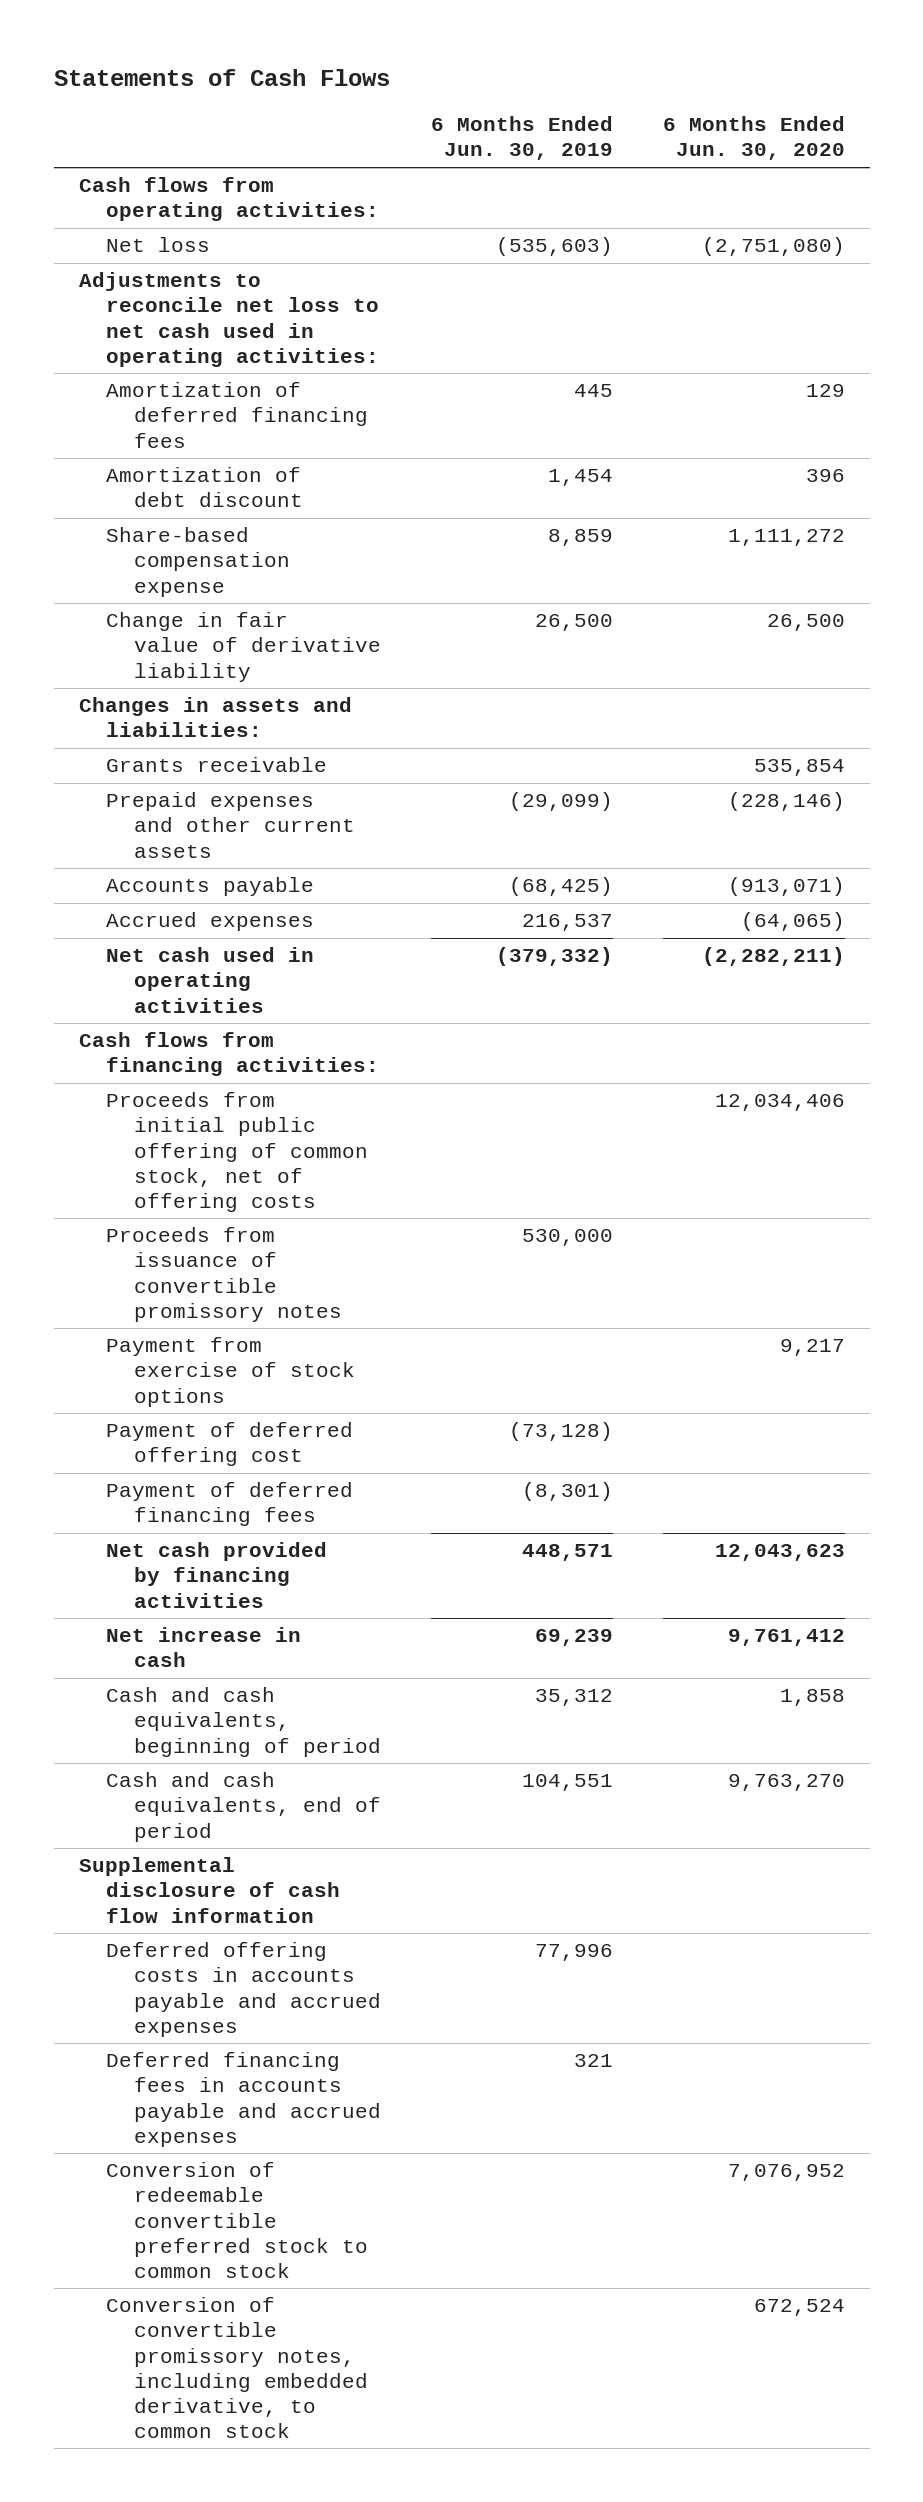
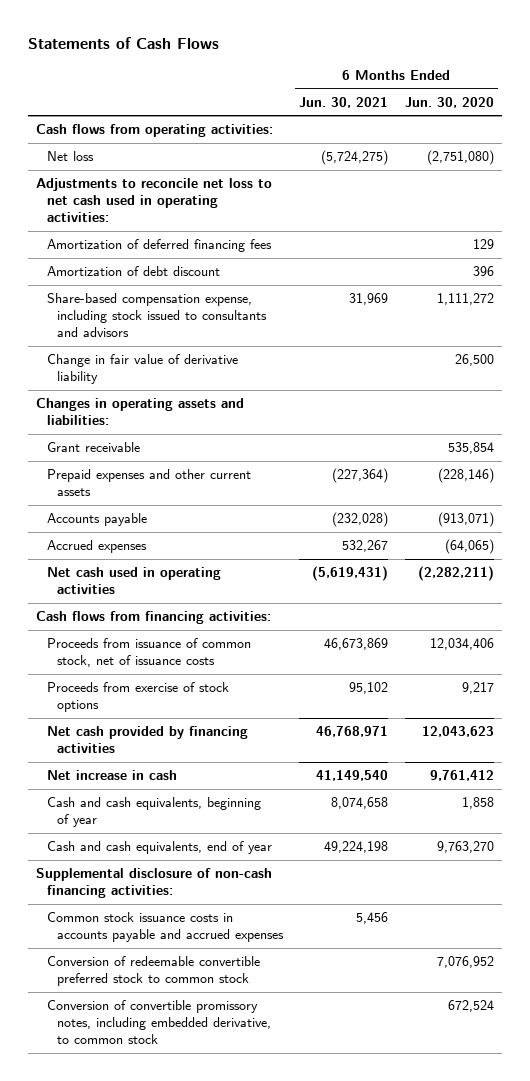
[430,116,613,161] 6 Months Ended Jun. 30, 2019 -> none
none -> [299,96,389,108] Jun. 30, 2021
[106,527,290,597] Share-based compensation expense -> [46,292,267,337] Share-based compensation expense, including stock issued to consultants and advisors
[78,697,352,738] Changes in assets and liabilities: -> [36,397,245,425] Changes in operating assets and liabilities:
[106,757,328,773] Grants receivable -> [46,441,140,452] Grant receivable
[106,1227,342,1322] Proceeds from issuance of convertible promissory notes -> none
[106,1422,354,1467] Payment of deferred offering cost -> none
[106,1482,354,1527] Payment of deferred financing fees -> none
[106,1092,368,1212] Proceeds from initial public offering of common stock, net of offering costs -> [46,637,251,667] Proceeds from issuance of common stock, net of issuance costs
[106,1337,355,1407] Payment from exercise of stock options -> [46,681,229,712] Proceeds from exercise of stock options
[106,2052,381,2147] Deferred financing fees in accounts payable and accrued expenses -> none
[106,1687,381,1757] Cash and cash equivalents, beginning of period -> [46,796,261,827] Cash and cash equivalents, beginning of year
[106,1772,381,1842] Cash and cash equivalents, end of period -> [46,840,272,854] Cash and cash equivalents, end of year
[78,1857,341,1923] Supplemental disclosure of cash flow information -> [36,867,273,898] Supplemental disclosure of non-cash financing activities:
[106,1942,381,2037] Deferred offering costs in accounts payable and accrued expenses -> [46,911,284,942] Common stock issuance costs in accounts payable and accrued expenses

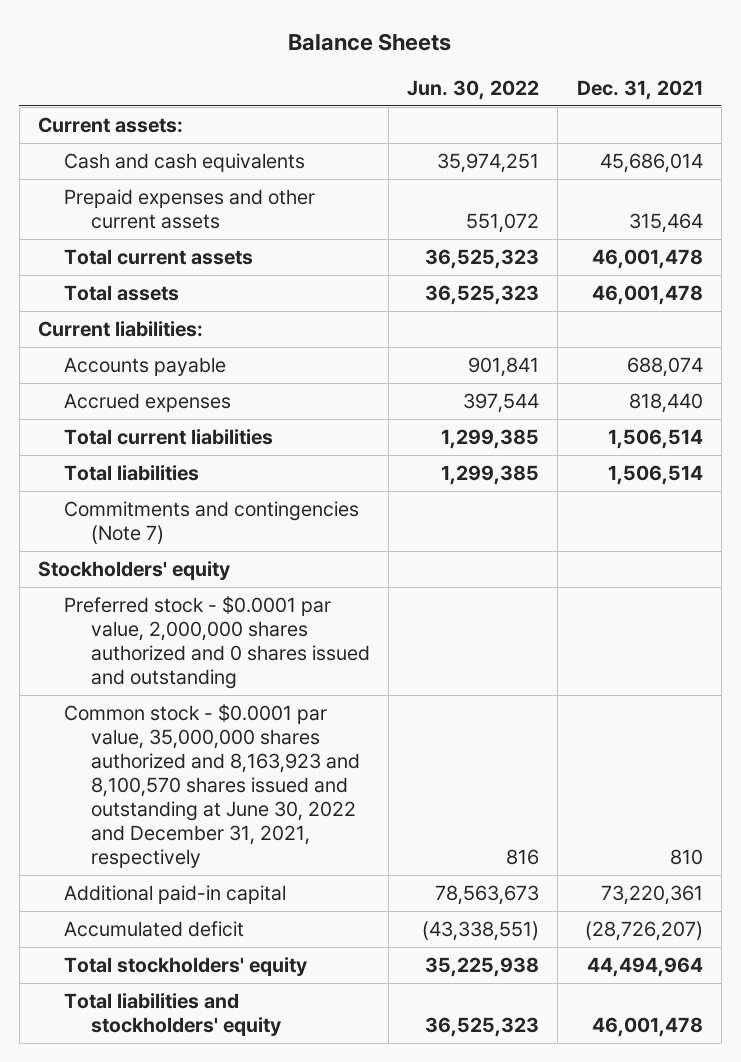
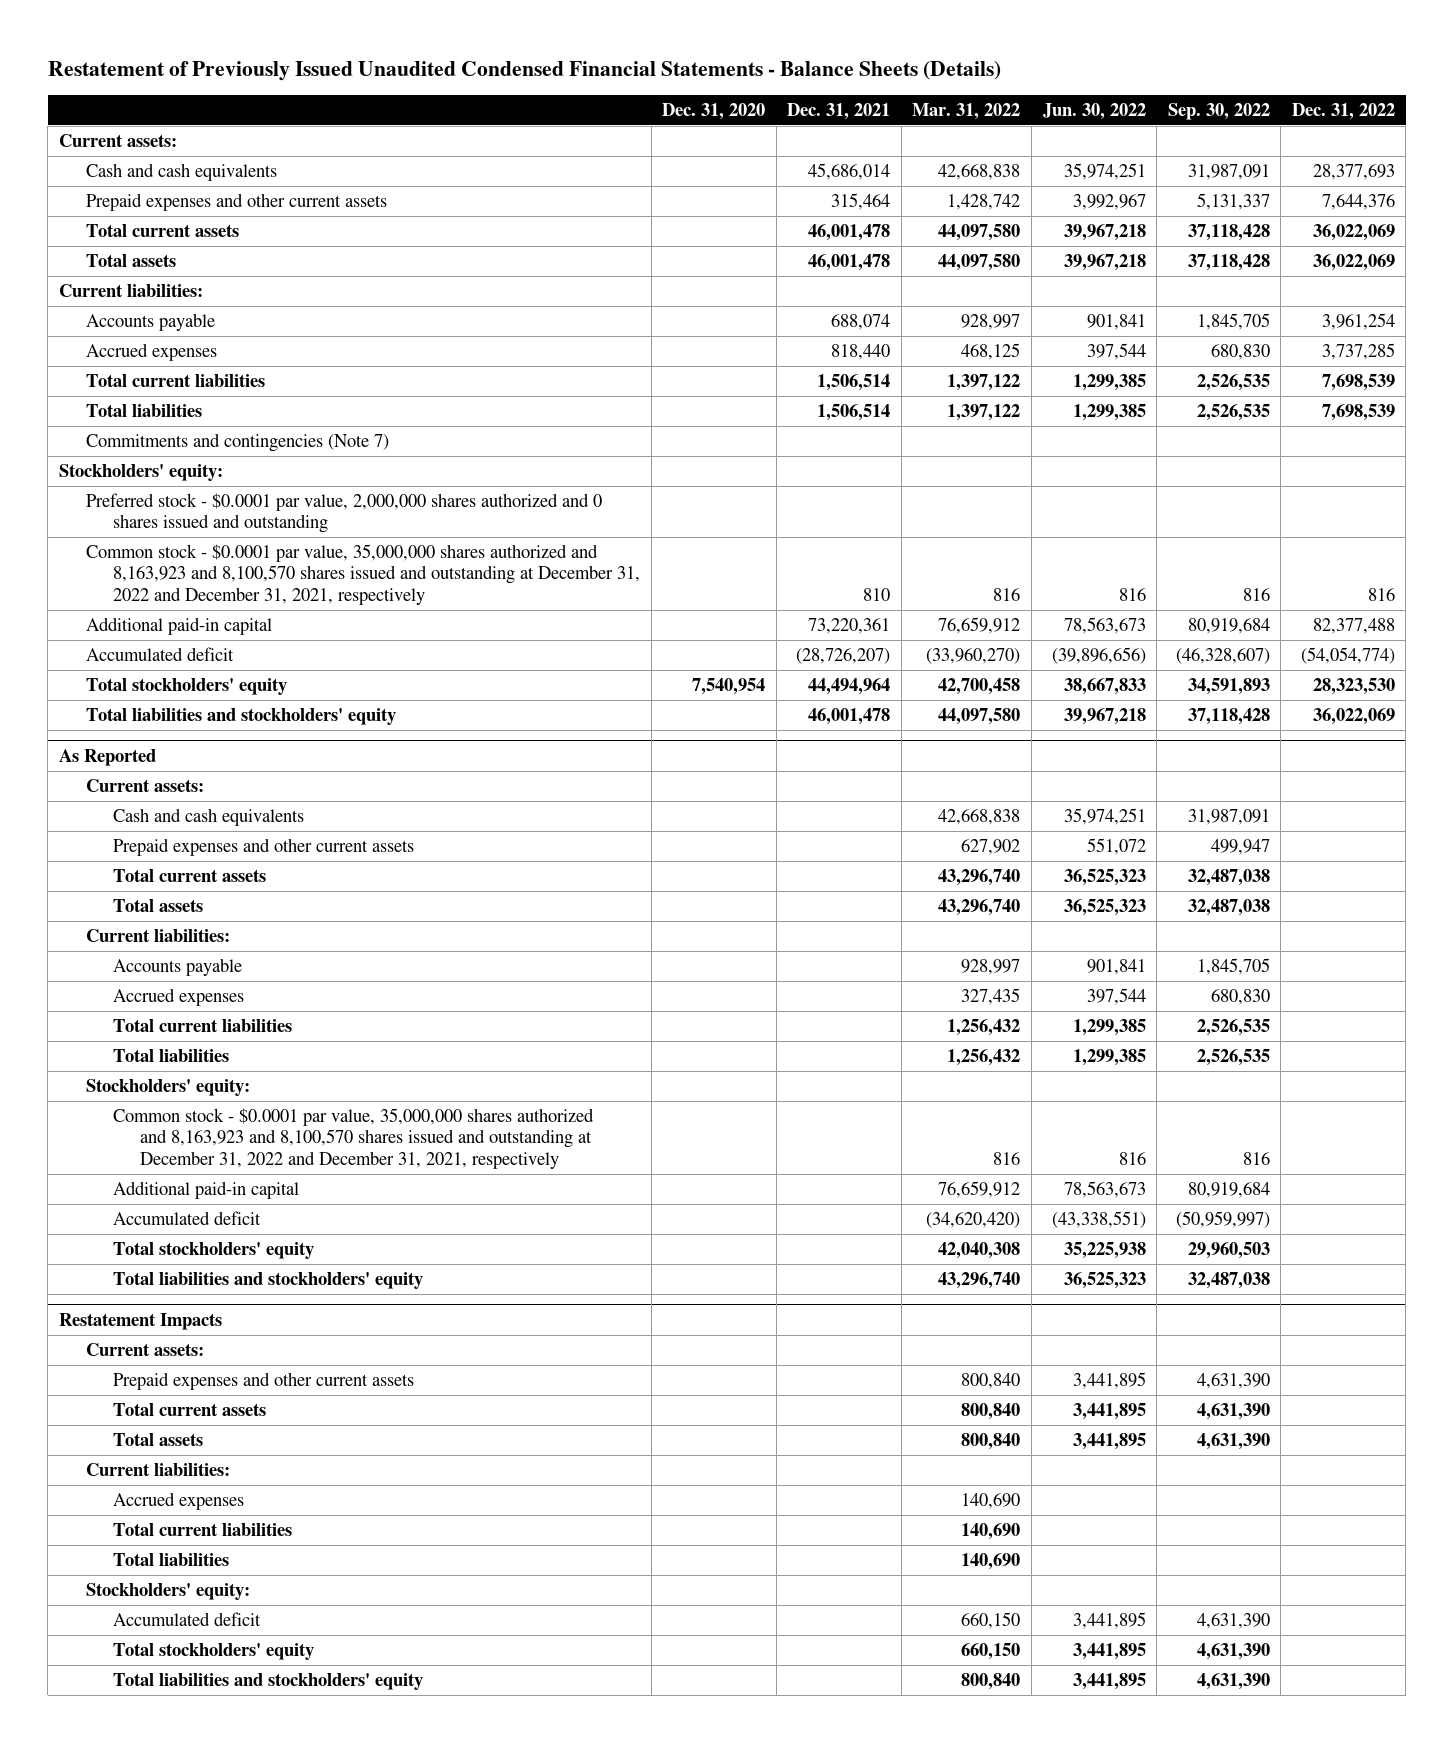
[288,33,452,52] Balance Sheets -> [47,61,1001,82] Restatement of Previously Issued Unaudited Condensed Financial Statements - Balance Sheets (Details)
none -> [662,102,766,120] Dec. 31, 2020
none -> [912,102,1021,120] Mar. 31, 2022
none -> [1167,102,1270,120] Sep. 30, 2022
none -> [1291,102,1395,120] Dec. 31, 2022
[466,212,540,233] 551,072 -> [1072,194,1146,211] 3,992,967
[425,248,540,269] 36,525,323 -> [1063,224,1146,242] 39,967,218
[425,284,540,305] 36,525,323 -> [1063,254,1146,272] 39,967,218
[38,560,231,580] Stockholders' equity -> [58,464,223,482] Stockholders' equity:
[64,703,360,868] Common stock - $0.0001 par value, 35,000,000 shares authorized and 8,163,923 and 8,100,570 shares issued and outstanding at June 30, 2022 and December 31, 2021, respectively -> [85,544,641,605] Common stock - $0.0001 par value, 35,000,000 shares authorized and 8,163,923 and 8,100,570 shares issued and outstanding at December 31, 2022 and December 31, 2021, respectively
[422,920,540,941] (43,338,551) -> [1051,647,1146,665] (39,896,656)
[425,956,540,977] 35,225,938 -> [1063,678,1146,696] 38,667,833
[425,1016,540,1037] 36,525,323 -> [1063,708,1146,726] 39,967,218
none -> [58,748,156,766] As Reported
none -> [85,779,204,793] Current assets:
none -> [113,808,305,827] Cash and cash equivalents
none -> [113,838,415,857] Prepaid expenses and other current assets
none -> [113,869,267,883] Total current assets
none -> [113,899,204,913] Total assets
none -> [85,929,230,943] Current liabilities:
none -> [113,958,243,977] Accounts payable
none -> [113,988,245,1007] Accrued expenses
none -> [113,1019,293,1033] Total current liabilities
none -> [113,1049,230,1063] Total liabilities
none -> [85,1079,250,1097] Stockholders' equity:
none -> [113,1108,595,1169] Common stock - $0.0001 par value, 35,000,000 shares authorized and 8,163,923 and 8,100,570 shares issued and outstanding at December 31, 2022 and December 31, 2021, respectively
none -> [113,1181,300,1200] Additional paid-in capital
none -> [113,1211,262,1226] Accumulated deficit
none -> [113,1242,315,1260] Total stockholders' equity
none -> [113,1272,424,1290] Total liabilities and stockholders' equity
none -> [58,1312,222,1330] Restatement Impacts
none -> [85,1343,204,1357] Current assets:
none -> [113,1372,415,1391] Prepaid expenses and other current assets
none -> [113,1403,267,1417] Total current assets
none -> [113,1433,204,1447] Total assets
none -> [85,1463,230,1477] Current liabilities:
none -> [113,1492,245,1511] Accrued expenses
none -> [113,1523,293,1537] Total current liabilities
none -> [113,1553,230,1567] Total liabilities
none -> [85,1583,250,1601] Stockholders' equity:
none -> [113,1612,262,1627] Accumulated deficit
none -> [113,1643,315,1661] Total stockholders' equity
none -> [113,1673,424,1691] Total liabilities and stockholders' equity

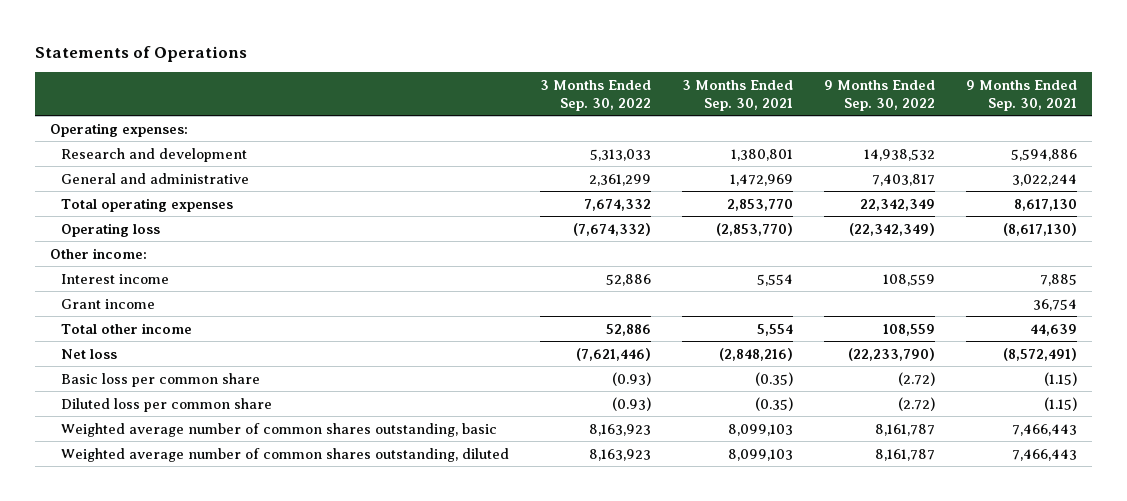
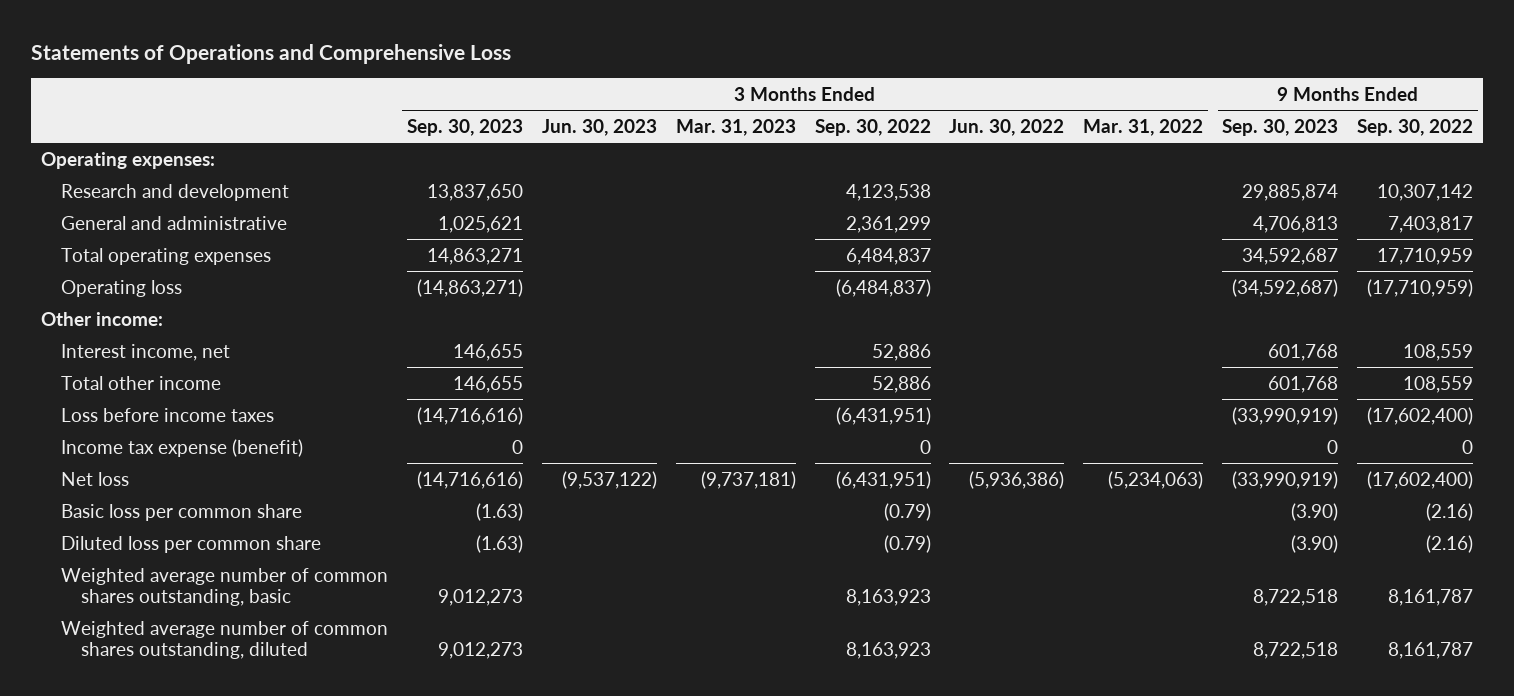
[35,45,248,62] Statements of Operations -> [31,43,512,64] Statements of Operations and Comprehensive Loss
[682,79,794,111] 3 Months Ended Sep. 30, 2021 -> none
[965,79,1077,111] 9 Months Ended Sep. 30, 2021 -> none
none -> [406,118,523,136] Sep. 30, 2023
none -> [541,118,657,136] Jun. 30, 2023
none -> [675,118,796,136] Mar. 31, 2023
none -> [949,118,1065,136] Jun. 30, 2022
none -> [1083,118,1204,136] Mar. 31, 2022
none -> [1222,118,1339,136] Sep. 30, 2023
[590,148,652,161] 5,313,033 -> [845,183,931,201] 4,123,538
[864,148,936,161] 14,938,532 -> [1377,183,1474,201] 10,307,142
[584,198,652,211] 7,674,332 -> [845,247,931,265] 6,484,837
[860,198,936,211] 22,342,349 -> [1377,247,1474,265] 17,710,959
[573,222,652,236] (7,674,332) -> [835,278,931,297] (6,484,837)
[849,222,936,236] (22,342,349) -> [1367,278,1474,297] (17,710,959)
[61,298,156,309] Grant income -> none
[61,273,170,284] Interest income -> [60,343,230,361] Interest income, net
none -> [60,407,274,422] Loss before income taxes
none -> [60,438,303,457] Income tax expense (benefit)
[576,347,652,361] (7,621,446) -> [835,470,931,489] (6,431,951)
[848,347,936,361] (22,233,790) -> [1367,470,1474,489] (17,602,400)
[612,371,652,386] (0.93) -> [883,502,931,521] (0.79)
[898,371,936,386] (2.72) -> [1426,502,1474,521] (2.16)
[612,396,652,411] (0.93) -> [883,534,931,553] (0.79)
[898,396,936,411] (2.72) -> [1426,534,1474,553] (2.16)

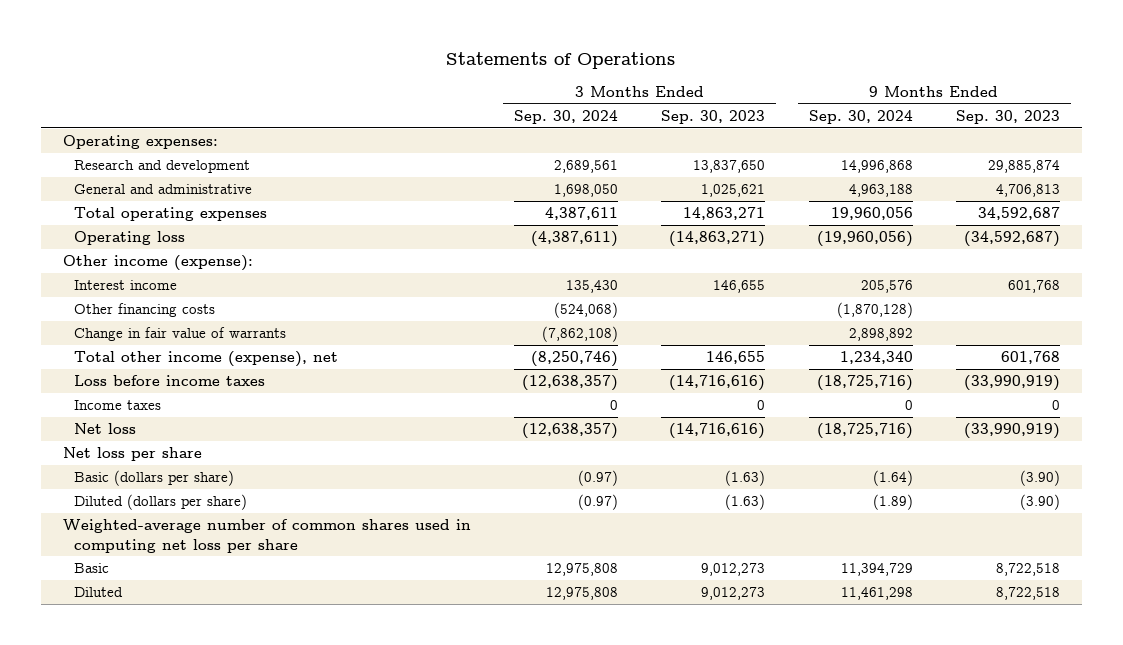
[31,43,512,64] Statements of Operations and Comprehensive Loss -> [446,51,676,69] Statements of Operations
[541,118,657,136] Jun. 30, 2023 -> none
[675,118,796,136] Mar. 31, 2023 -> none
[814,118,931,136] Sep. 30, 2022 -> none
[949,118,1065,136] Jun. 30, 2022 -> none
[1083,118,1204,136] Mar. 31, 2022 -> none
[1357,118,1474,136] Sep. 30, 2022 -> none
none -> [514,110,619,125] Sep. 30, 2024
none -> [808,110,913,125] Sep. 30, 2024
[40,311,163,326] Other income: -> [62,255,253,272] Other income (expense):
[60,343,230,361] Interest income, net -> [74,280,178,291] Interest income
none -> [74,303,216,318] Other financing costs
none -> [74,327,287,342] Change in fair value of warrants
[60,375,221,390] Total other income -> [74,351,339,368] Total other income (expense), net
[60,438,303,457] Income tax expense (benefit) -> [74,400,162,411] Income taxes
none -> [62,447,202,462] Net loss per share
[60,503,302,521] Basic loss per common share -> [74,470,235,487] Basic (dollars per share)
[60,535,321,553] Diluted loss per common share -> [74,494,248,511] Diluted (dollars per share)
none -> [62,519,471,553] Weighted-average number of common shares used in computing net loss per share
[60,567,388,607] Weighted average number of common shares outstanding, basic -> [74,563,110,574] Basic
[60,620,388,660] Weighted average number of common shares outstanding, diluted -> [74,587,124,598] Diluted

